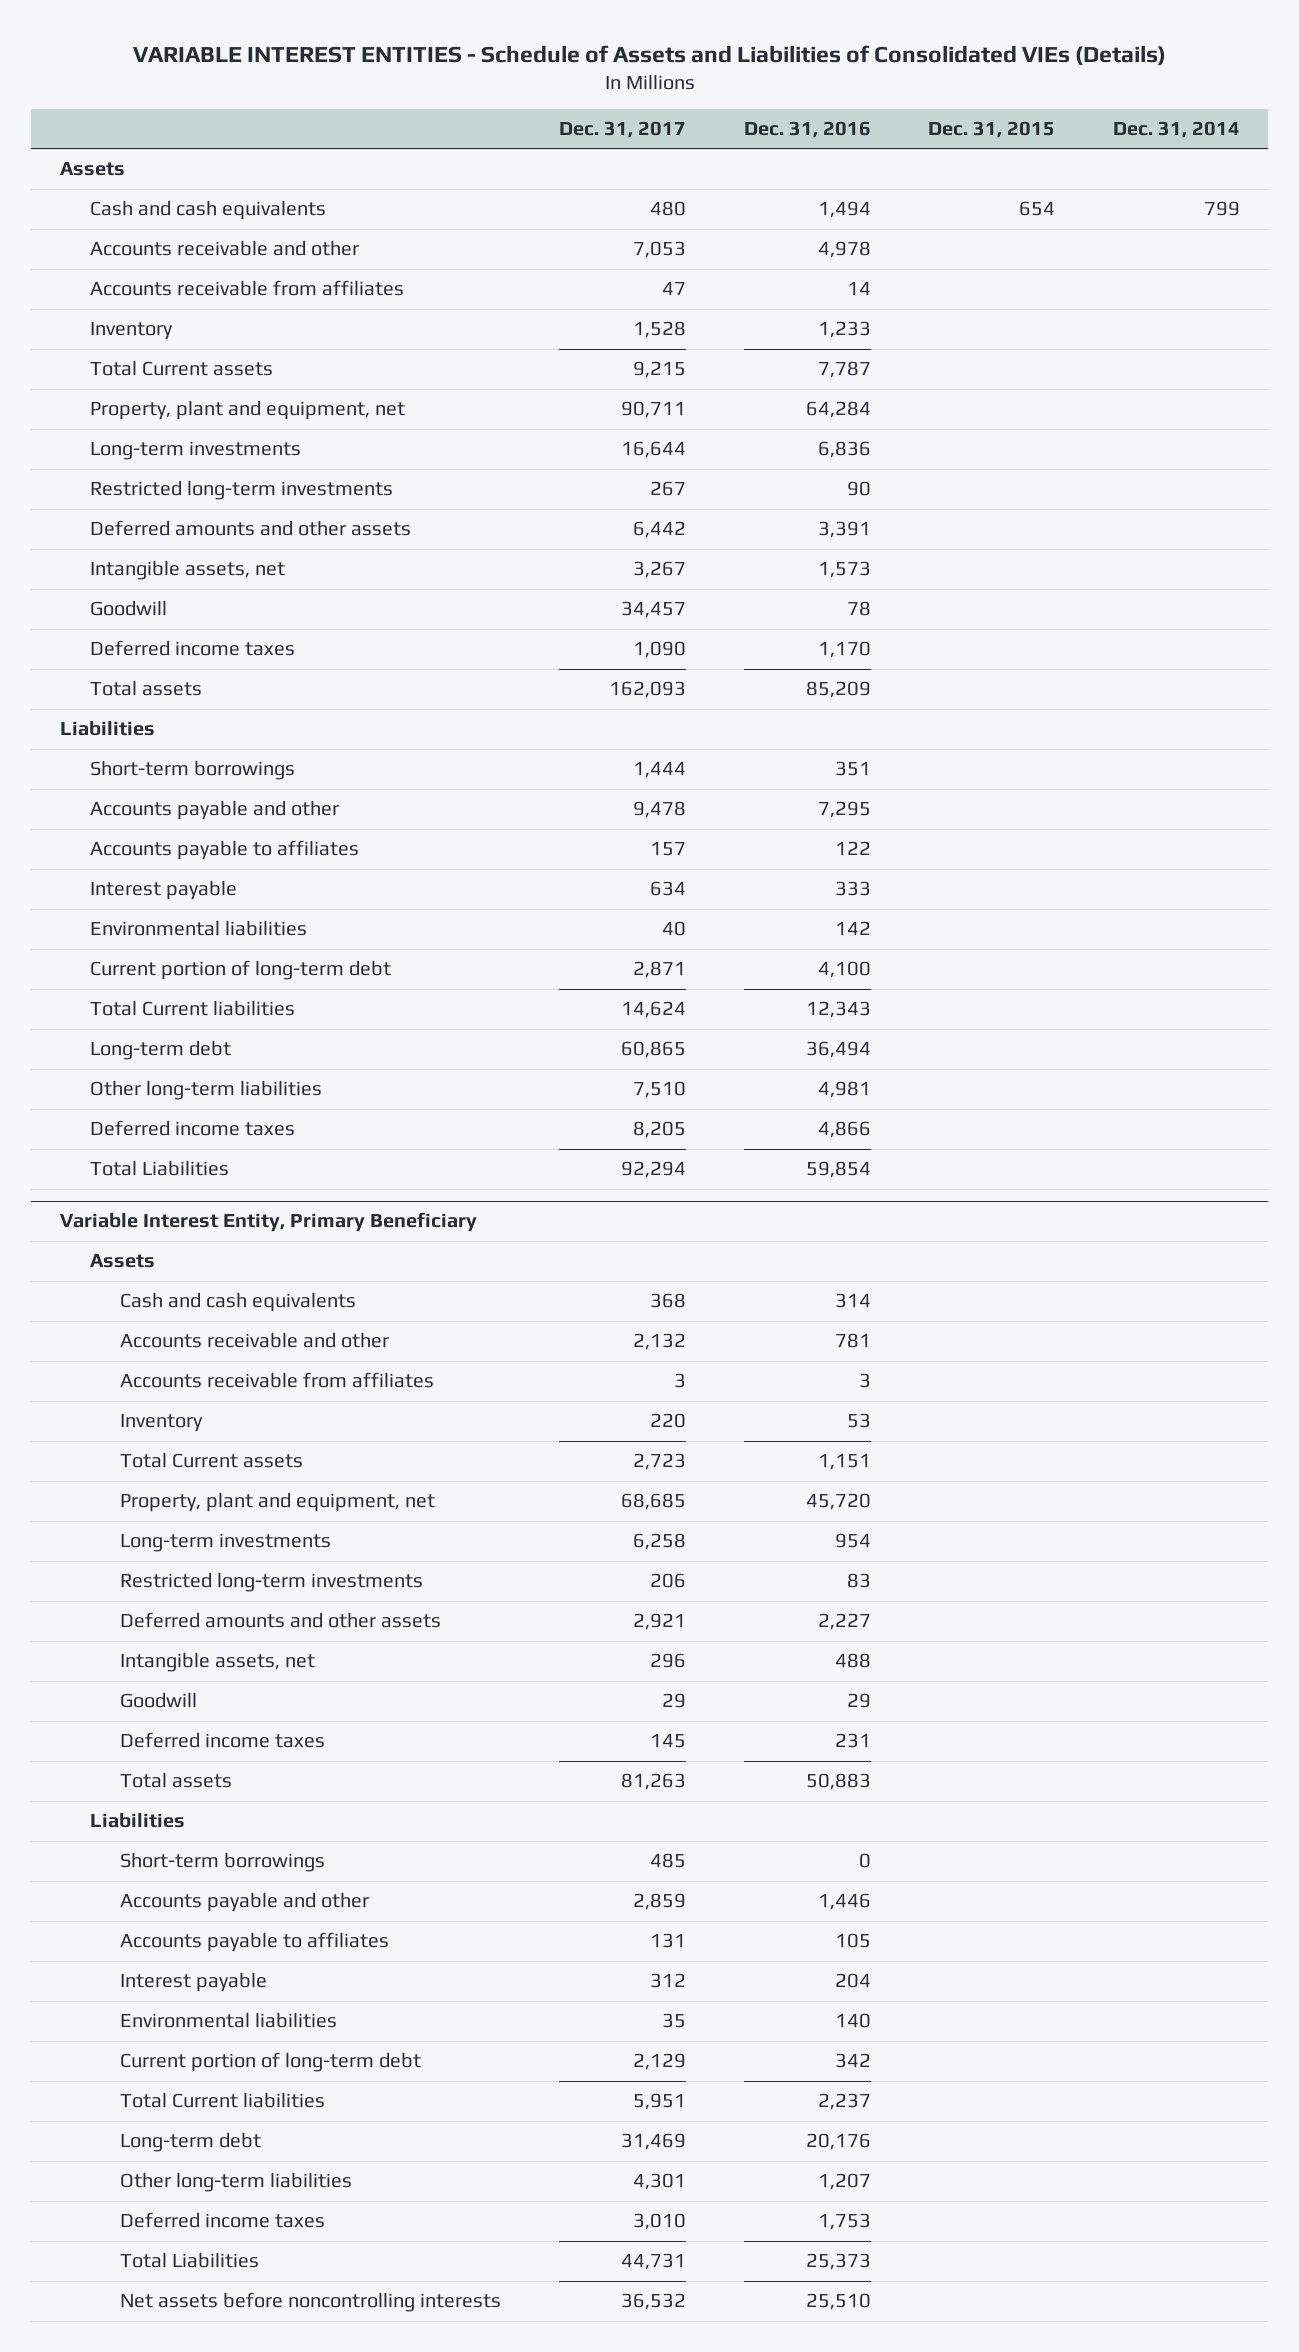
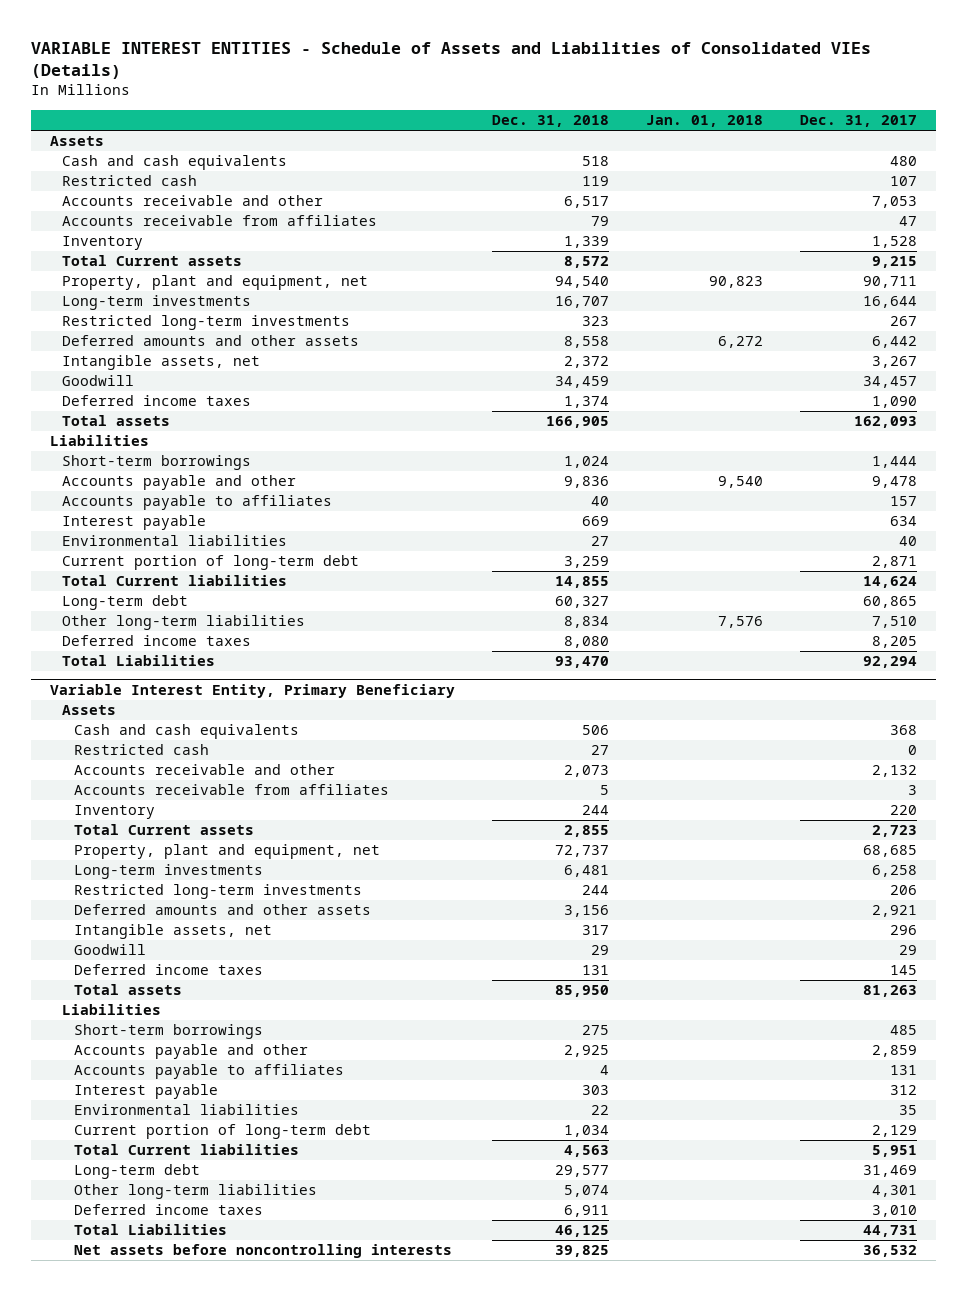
[743,120,871,138] Dec. 31, 2016 -> none
[928,120,1056,138] Dec. 31, 2015 -> none
[1112,120,1240,138] Dec. 31, 2014 -> none
none -> [492,115,610,128] Dec. 31, 2018
none -> [646,115,764,128] Jan. 01, 2018
none -> [62,175,198,187] Restricted cash
none -> [74,744,210,756] Restricted cash

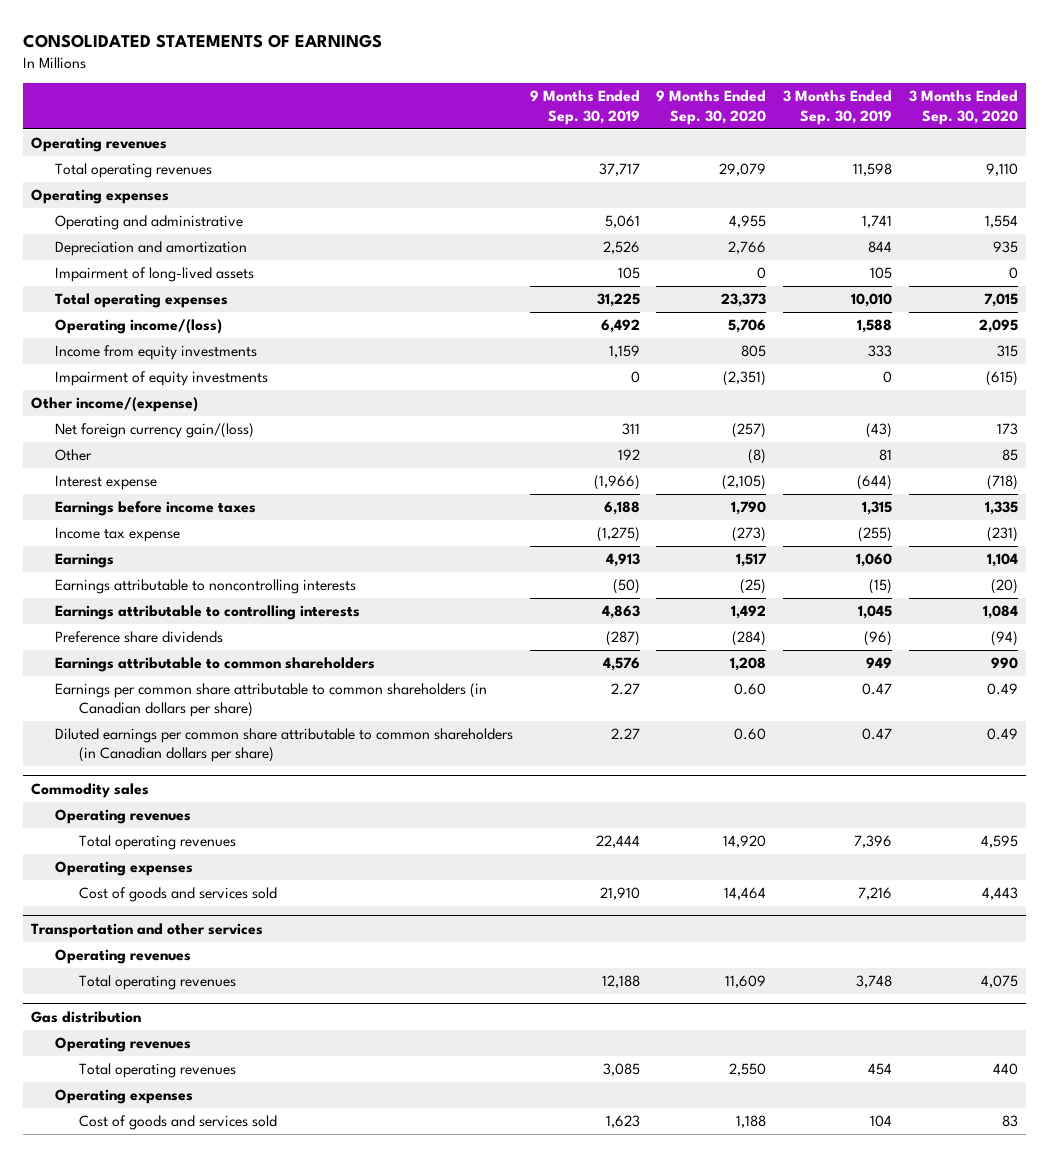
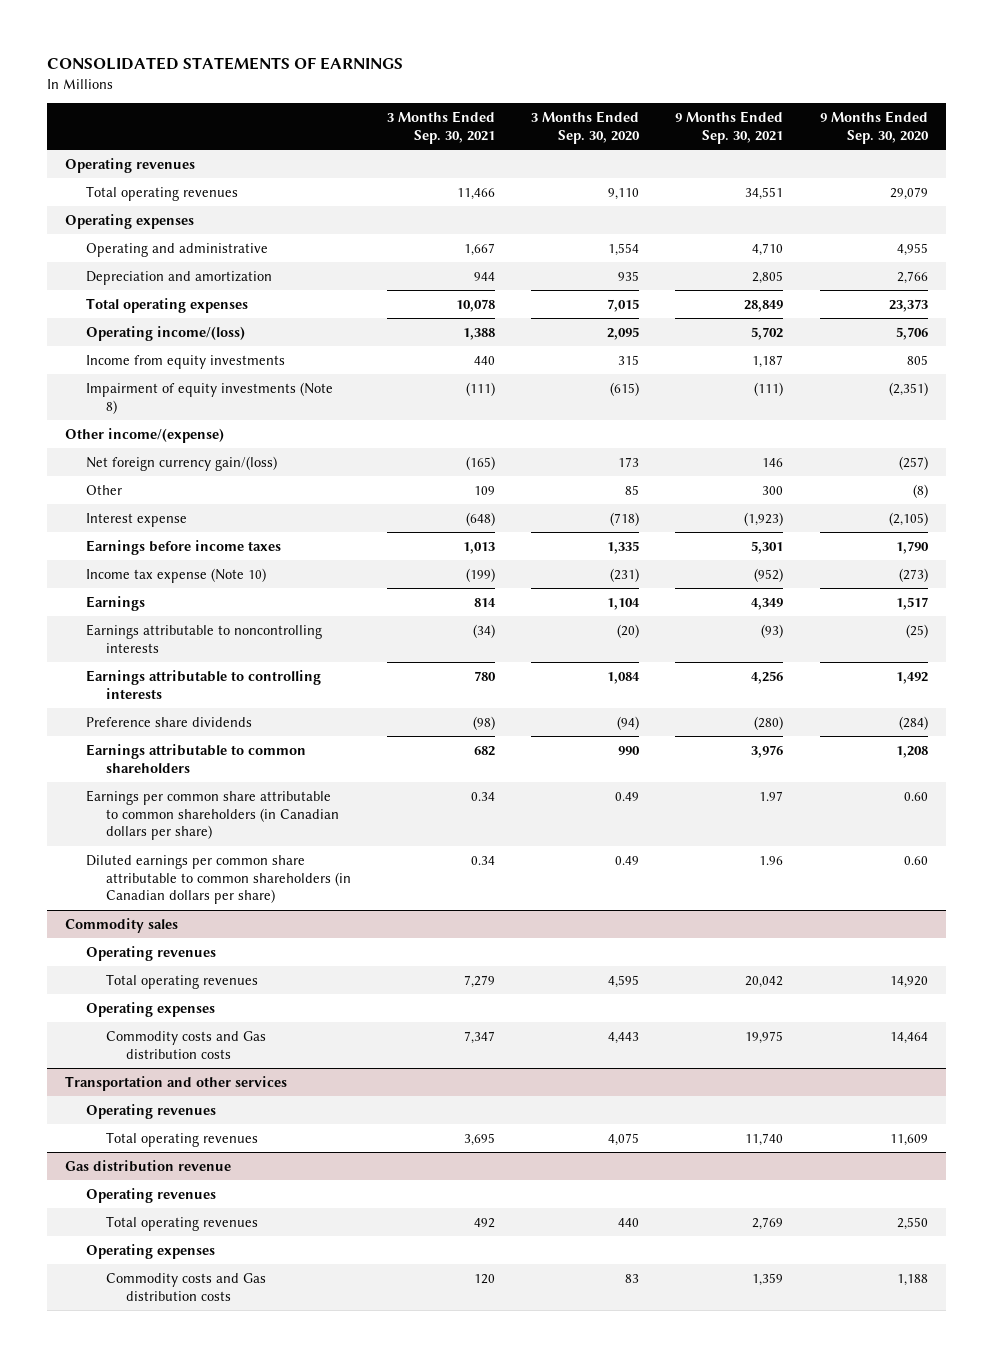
[529,90,640,125] 9 Months Ended Sep. 30, 2019 -> none
[783,90,893,125] 3 Months Ended Sep. 30, 2019 -> none
none -> [386,110,495,144] 3 Months Ended Sep. 30, 2021
none -> [675,110,784,144] 9 Months Ended Sep. 30, 2021
[54,267,254,283] Impairment of long-lived assets -> none
[54,371,268,387] Impairment of equity investments -> [85,381,333,414] Impairment of equity investments (Note 8)
[54,527,180,543] Income tax expense -> [85,567,266,583] Income tax expense (Note 10)
[78,887,277,903] Cost of goods and services sold -> [105,1030,266,1059] Commodity costs and Gas distribution costs
[31,1010,142,1023] Gas distribution -> [65,1159,232,1172] Gas distribution revenue
[78,1115,277,1131] Cost of goods and services sold -> [105,1272,266,1301] Commodity costs and Gas distribution costs

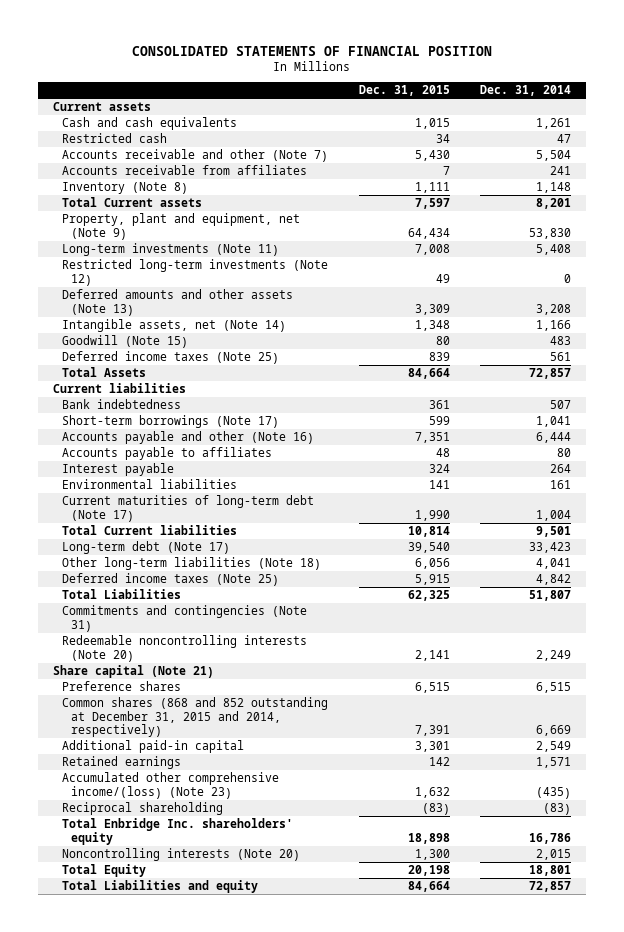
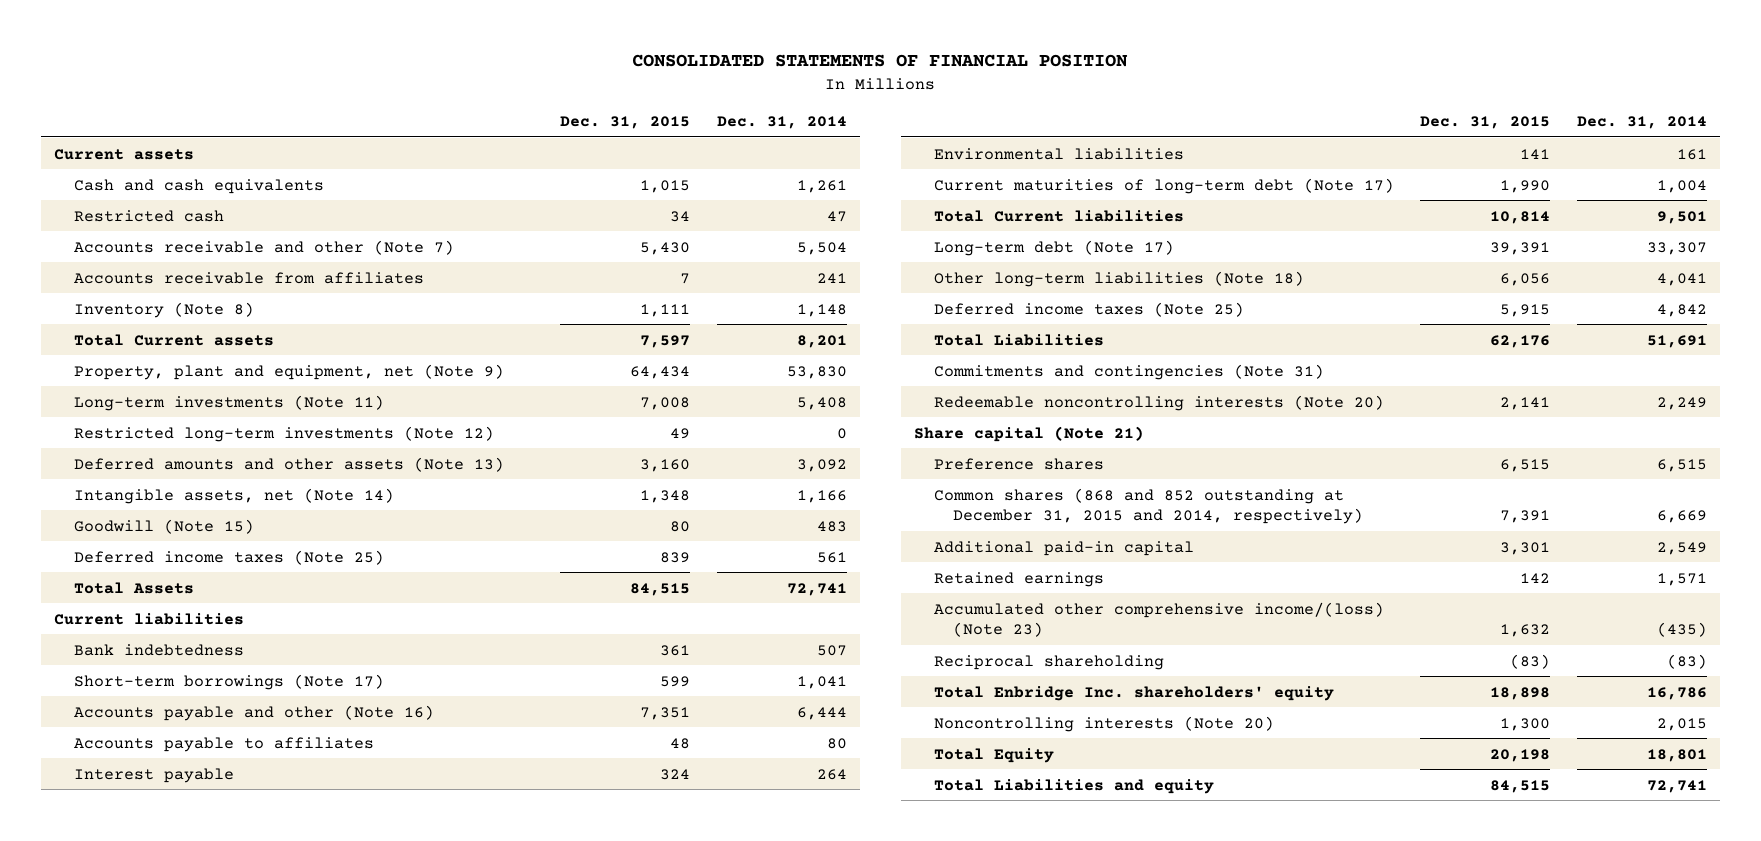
[414,303,450,315] 3,309 -> [640,458,691,472] 3,160
[536,303,572,315] 3,208 -> [796,458,847,472] 3,092
[407,368,450,380] 84,664 -> [630,582,691,596] 84,515
[529,368,572,380] 72,857 -> [786,582,847,596] 72,741
[407,542,450,554] 39,540 -> [1490,241,1551,255] 39,391
[529,542,572,554] 33,423 -> [1646,241,1707,255] 33,307
[407,590,450,602] 62,325 -> [1490,334,1551,348] 62,176
[529,590,572,602] 51,807 -> [1646,334,1707,348] 51,691
[407,881,450,893] 84,664 -> [1490,779,1551,793] 84,515
[529,881,572,893] 72,857 -> [1646,779,1707,793] 72,741

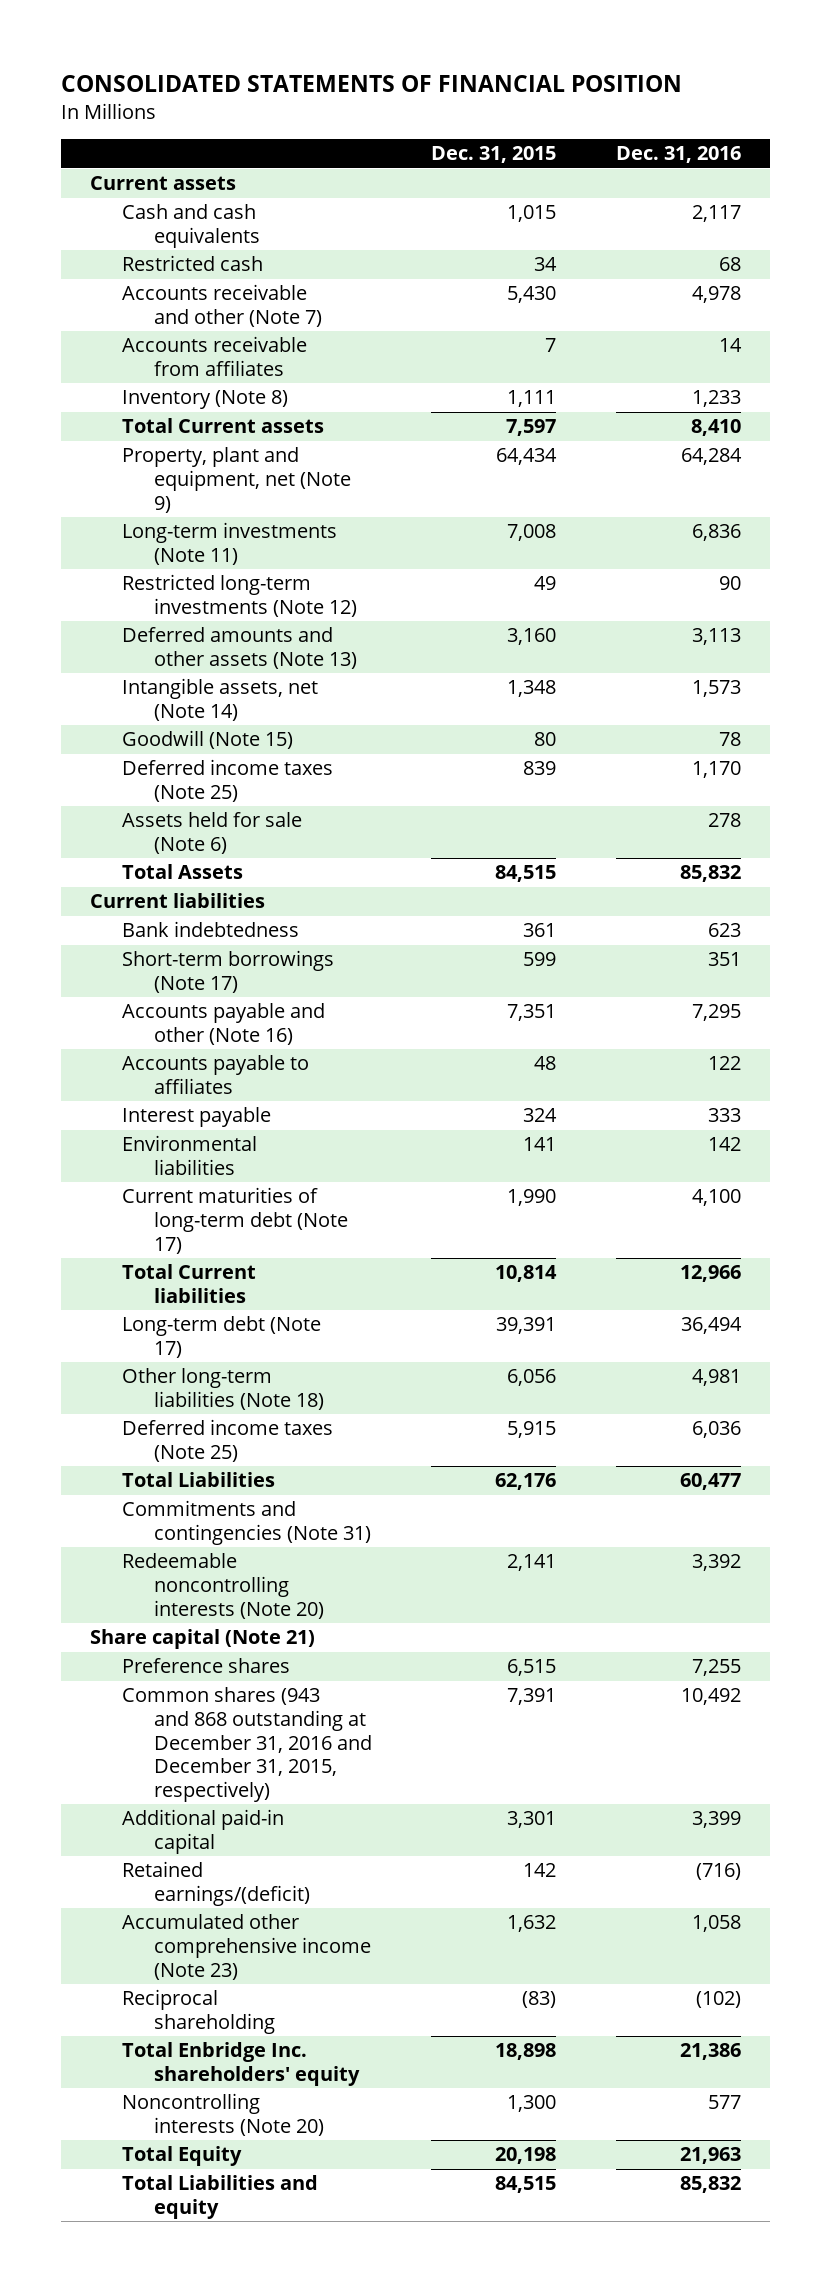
[716,115,847,129] Dec. 31, 2014 -> none
none -> [615,146,741,164] Dec. 31, 2016
none -> [122,812,303,855] Assets held for sale (Note 6)
[933,487,1364,524] Common shares (868 and 852 outstanding at December 31, 2015 and 2014, respectively) -> [122,1687,372,1803] Common shares (943 and 868 outstanding at December 31, 2016 and December 31, 2015, respectively)
[933,571,1104,587] Retained earnings -> [122,1861,310,1907] Retained earnings/(deficit)
[933,601,1384,637] Accumulated other comprehensive income/(loss) (Note 23) -> [122,1914,371,1980] Accumulated other comprehensive income (Note 23)

